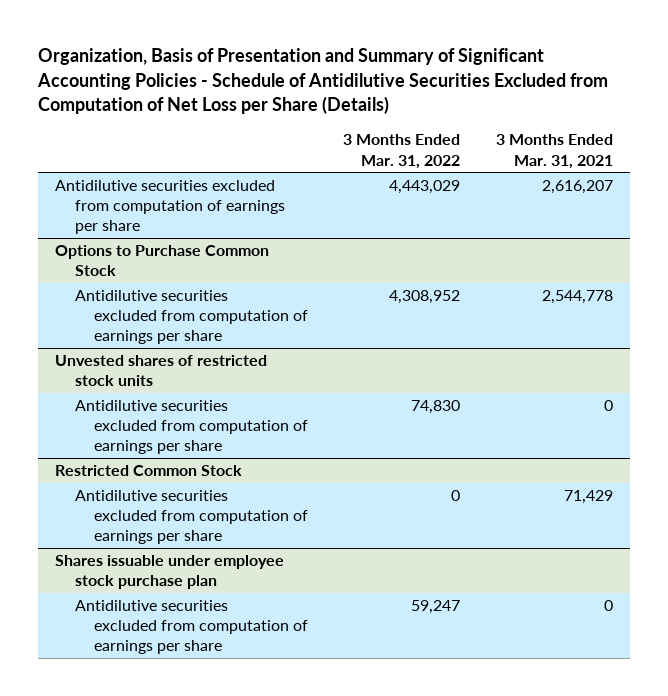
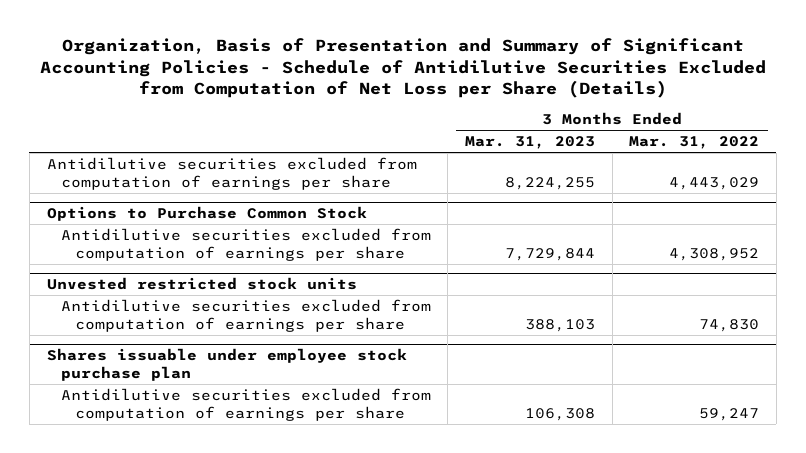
[495,134,613,169] 3 Months Ended Mar. 31, 2021 -> none
none -> [464,136,595,150] Mar. 31, 2023
[55,355,268,387] Unvested shares of restricted stock units -> [46,276,357,290] Unvested restricted stock units
[55,465,243,477] Restricted Common Stock -> none
[74,490,309,545] Antidilutive securities excluded from computation of earnings per share -> none

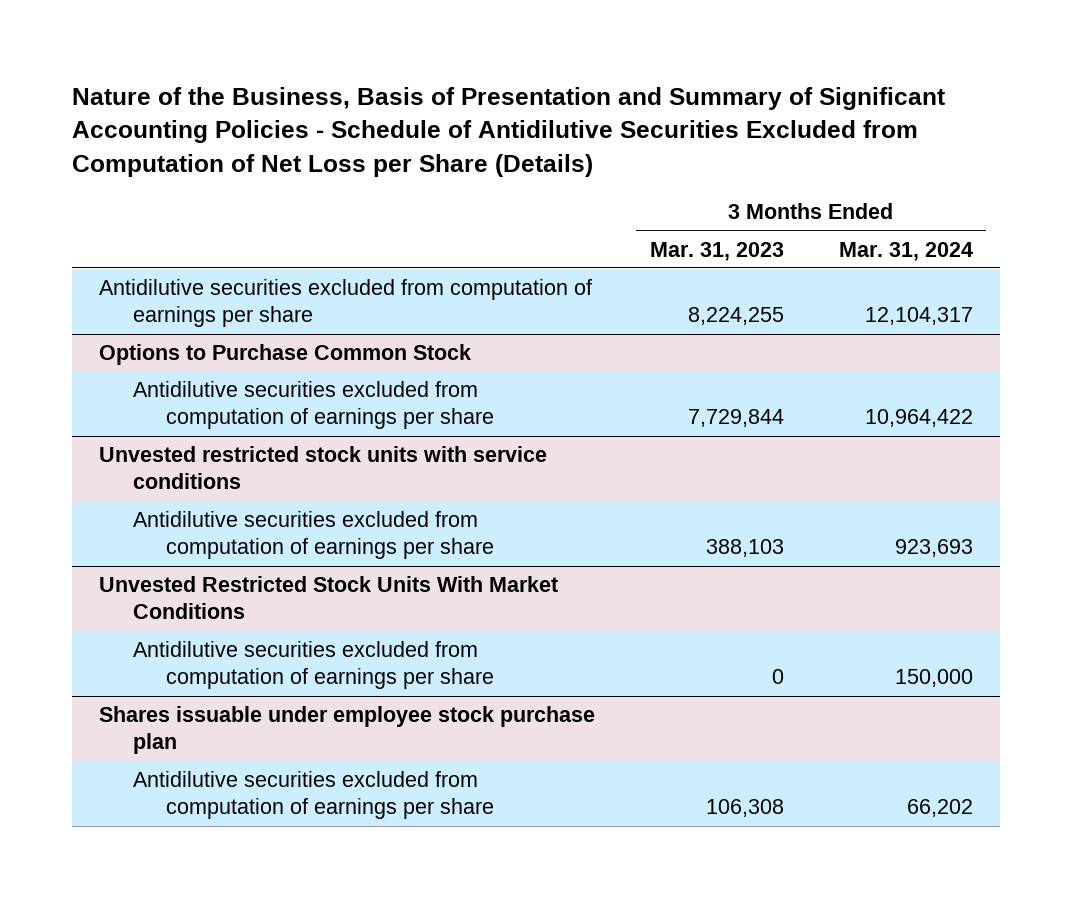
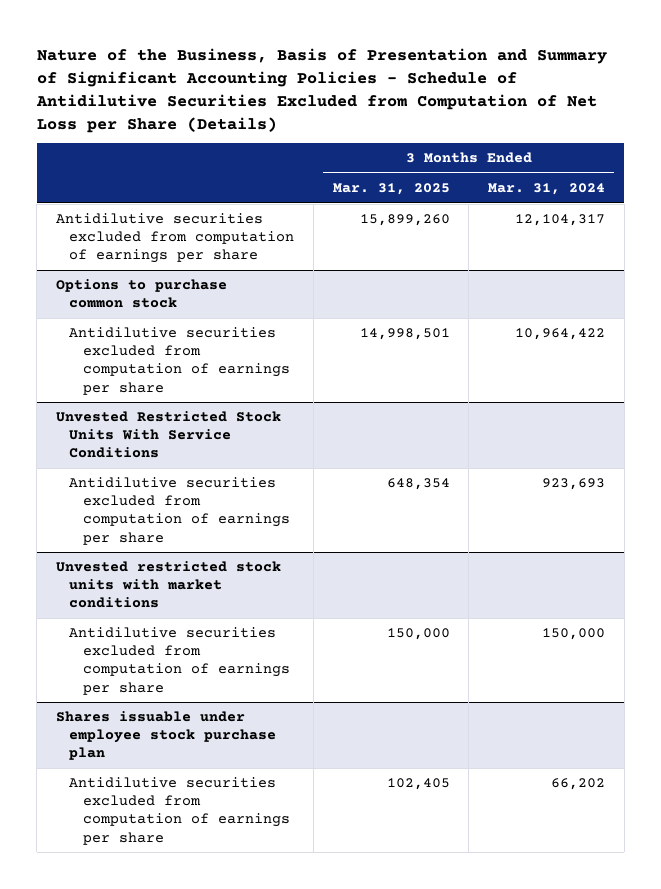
[649,241,784,261] Mar. 31, 2023 -> none
none -> [332,183,450,196] Mar. 31, 2025
[99,344,472,366] Options to Purchase Common Stock -> [55,279,227,309] Options to purchase common stock
[99,446,548,490] Unvested restricted stock units with service conditions -> [55,411,281,459] Unvested Restricted Stock Units With Service Conditions
[99,576,559,620] Unvested Restricted Stock Units With Market Conditions -> [55,561,281,609] Unvested restricted stock units with market conditions

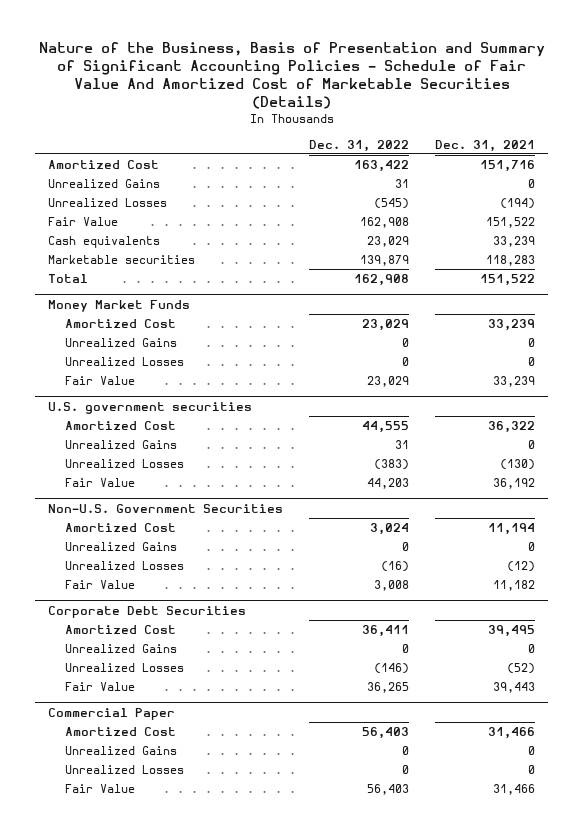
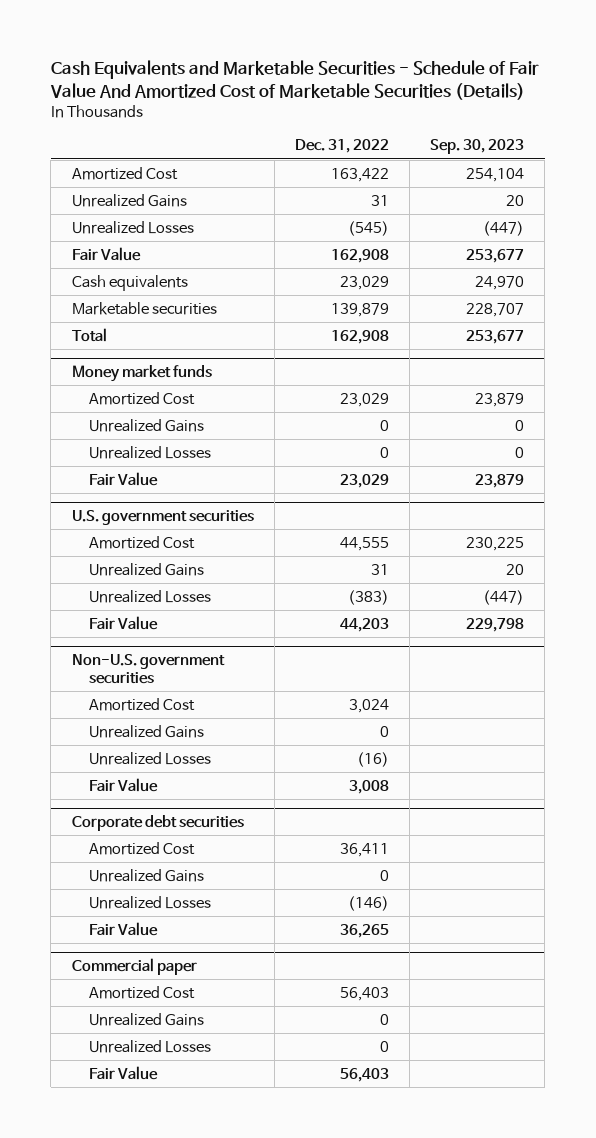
[38,42,545,110] Nature of the Business, Basis of Presentation and Summary of Significant Accounting Policies - Schedule of Fair Value And Amortized Cost of Marketable Securities (Details) -> [49,59,539,100] Cash Equivalents and Marketable Securities - Schedule of Fair Value And Amortized Cost of Marketable Securities (Details)
[435,139,536,152] Dec. 31, 2021 -> none
none -> [430,139,525,155] Sep. 30, 2023
[48,299,191,312] Money Market Funds -> [71,365,212,383] Money market funds
[48,503,284,513] Non-U.S. Government Securities -> [71,654,225,685] Non-U.S. government securities
[48,605,247,618] Corporate Debt Securities -> [71,815,244,832] Corporate debt securities
[48,707,176,720] Commercial Paper -> [71,958,197,976] Commercial paper

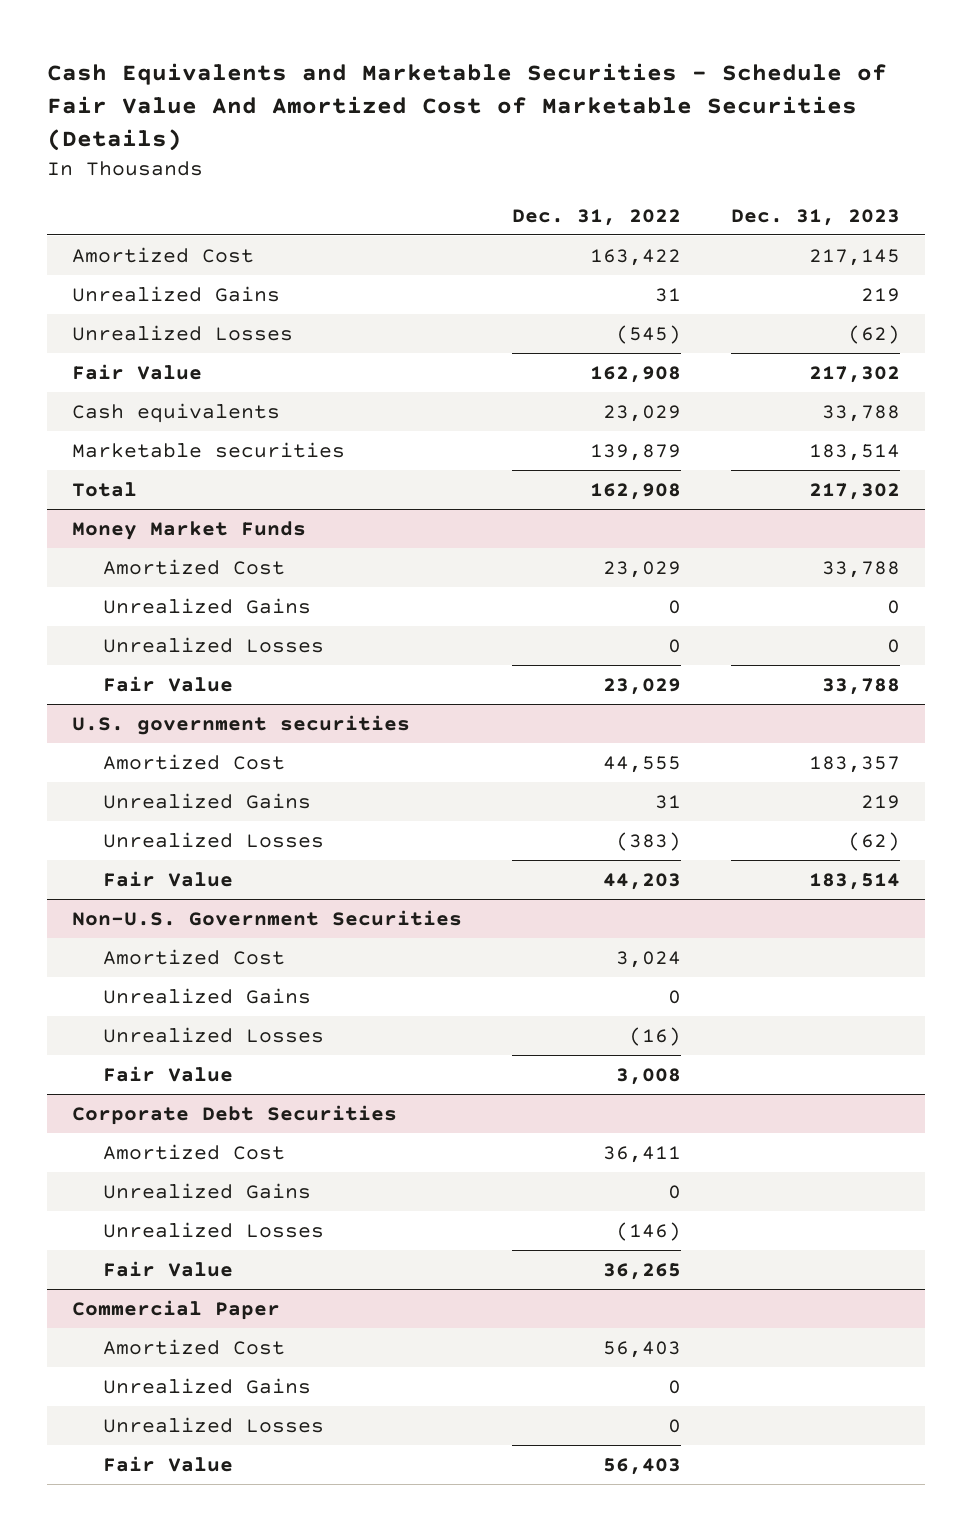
[430,139,525,155] Sep. 30, 2023 -> none
none -> [730,208,900,226] Dec. 31, 2023
[71,365,212,383] Money market funds -> [71,520,306,540] Money Market Funds
[71,654,225,685] Non-U.S. government securities -> [71,909,462,926] Non-U.S. Government Securities
[71,815,244,832] Corporate debt securities -> [71,1104,397,1125] Corporate Debt Securities
[71,958,197,976] Commercial paper -> [71,1299,280,1320] Commercial Paper

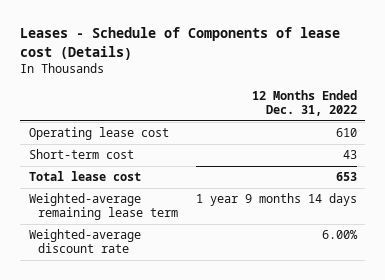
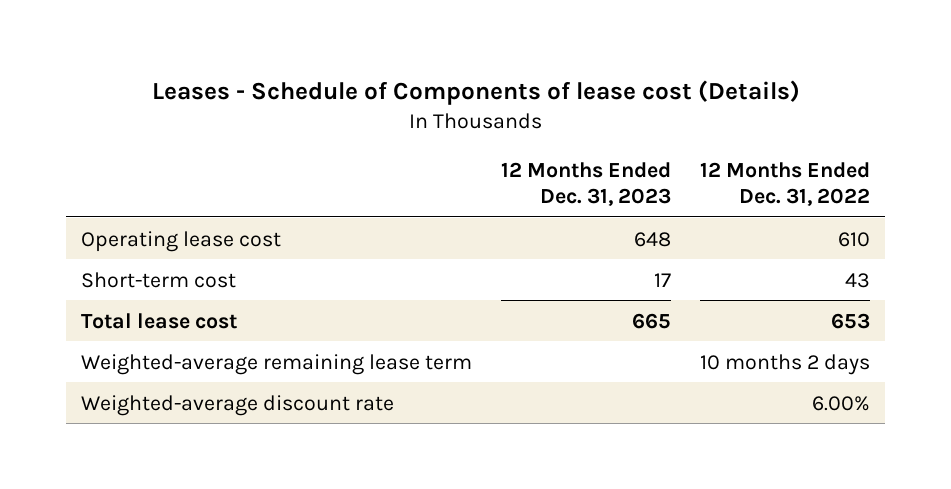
none -> [501,162,672,206] 12 Months Ended Dec. 31, 2023
[195,193,357,207] 1 year 9 months 14 days -> [700,353,871,375] 10 months 2 days

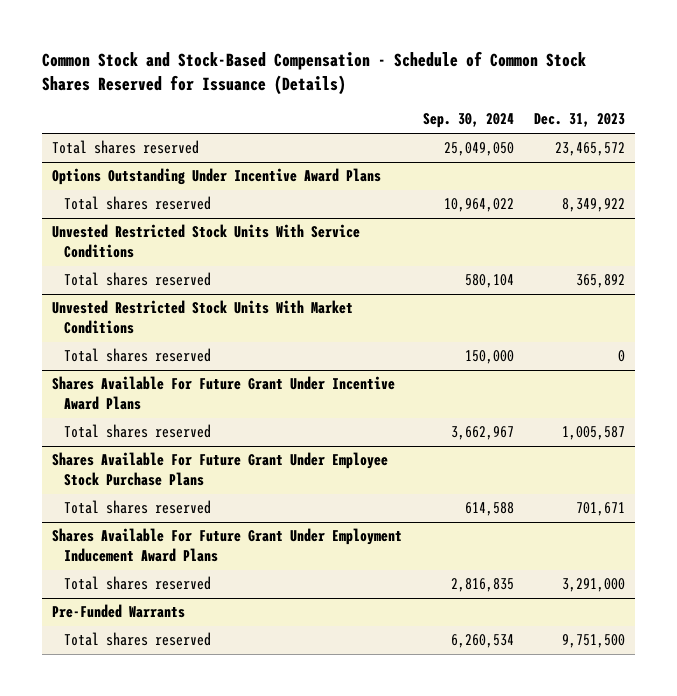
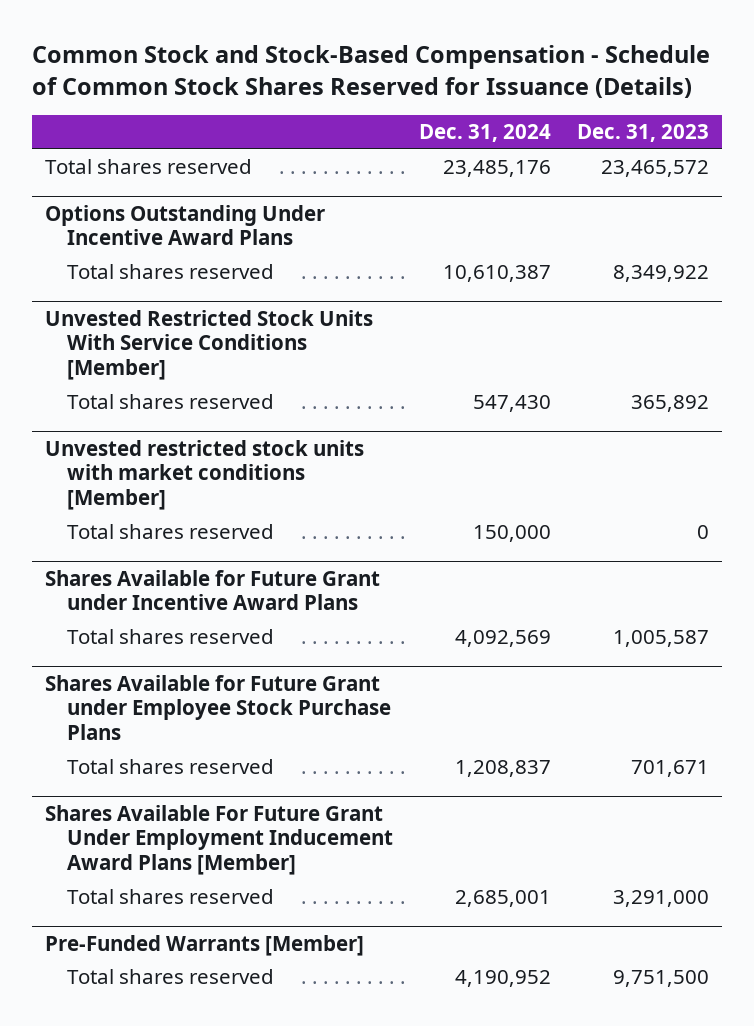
[422,113,514,129] Sep. 30, 2024 -> none
none -> [418,124,551,143] Dec. 31, 2024
[52,224,361,258] Unvested Restricted Stock Units With Service Conditions -> [44,309,373,381] Unvested Restricted Stock Units With Service Conditions [Member]
[52,300,354,334] Unvested Restricted Stock Units With Market Conditions -> [44,439,364,511] Unvested restricted stock units with market conditions [Member]
[52,376,396,410] Shares Available For Future Grant Under Incentive Award Plans -> [44,569,380,611] Shares Available for Future Grant under Incentive Award Plans
[52,452,389,486] Shares Available For Future Grant Under Employee Stock Purchase Plans -> [44,674,391,741] Shares Available for Future Grant under Employee Stock Purchase Plans
[52,528,403,562] Shares Available For Future Grant Under Employment Inducement Award Plans -> [44,804,393,876] Shares Available For Future Grant Under Employment Inducement Award Plans [Member]
[52,604,186,619] Pre-Funded Warrants -> [44,934,364,956] Pre-Funded Warrants [Member]

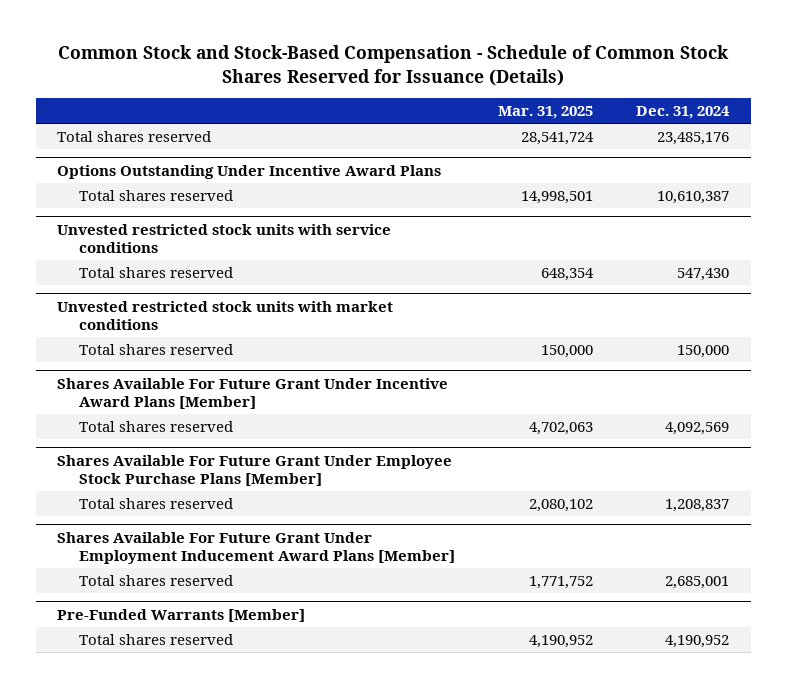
[577,124,710,143] Dec. 31, 2023 -> none
none -> [498,106,594,120] Mar. 31, 2025
[44,309,373,381] Unvested Restricted Stock Units With Service Conditions [Member] -> [57,223,392,253] Unvested restricted stock units with service conditions
[44,439,364,511] Unvested restricted stock units with market conditions [Member] -> [57,300,394,330] Unvested restricted stock units with market conditions
[44,569,380,611] Shares Available for Future Grant under Incentive Award Plans -> [57,377,449,409] Shares Available For Future Grant Under Incentive Award Plans [Member]
[44,674,391,741] Shares Available for Future Grant under Employee Stock Purchase Plans -> [57,454,453,486] Shares Available For Future Grant Under Employee Stock Purchase Plans [Member]

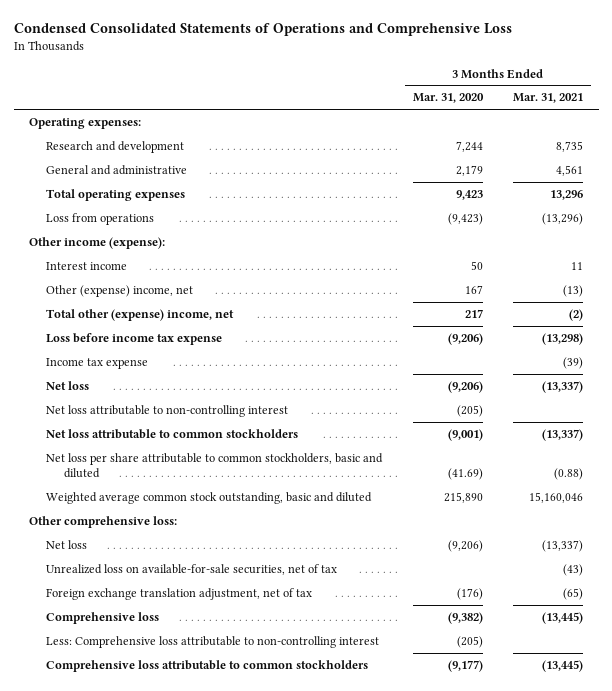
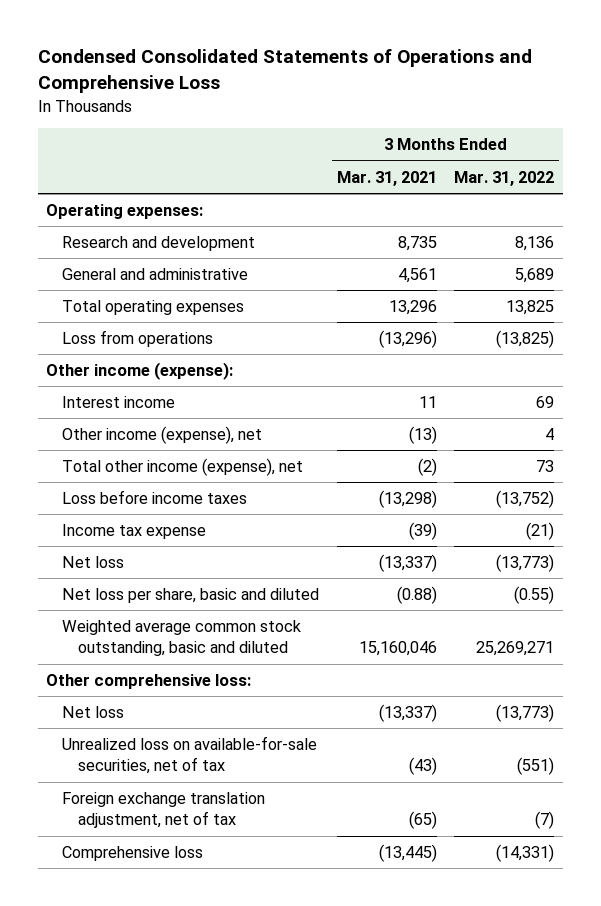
[412,93,484,104] Mar. 31, 2020 -> none
none -> [454,170,555,186] Mar. 31, 2022
[46,284,194,297] Other (expense) income, net -> [62,426,263,445] Other income (expense), net
[46,308,235,321] Total other (expense) income, net -> [62,458,304,477] Total other income (expense), net
[46,332,223,345] Loss before income tax expense -> [62,490,248,505] Loss before income taxes
[46,404,289,417] Net loss attributable to non-controlling interest -> none
[46,428,299,439] Net loss attributable to common stockholders -> none
[46,452,384,479] Net loss per share attributable to common stockholders, basic and diluted -> [62,588,320,604] Net loss per share, basic and diluted
[46,635,380,648] Less: Comprehensive loss attributable to non-controlling interest -> none
[46,659,369,672] Comprehensive loss attributable to common stockholders -> none

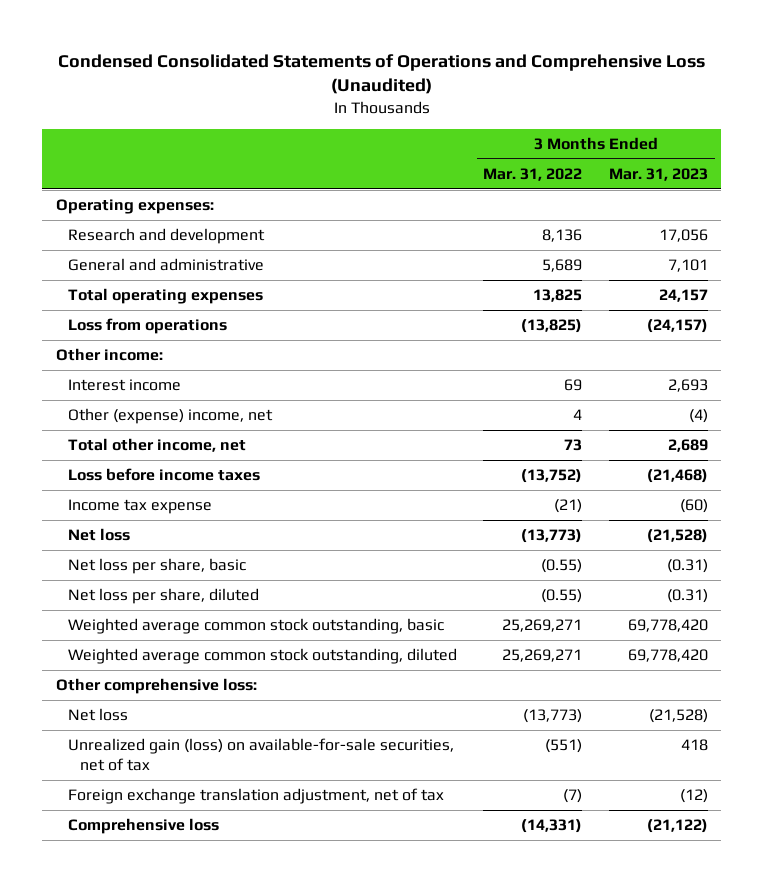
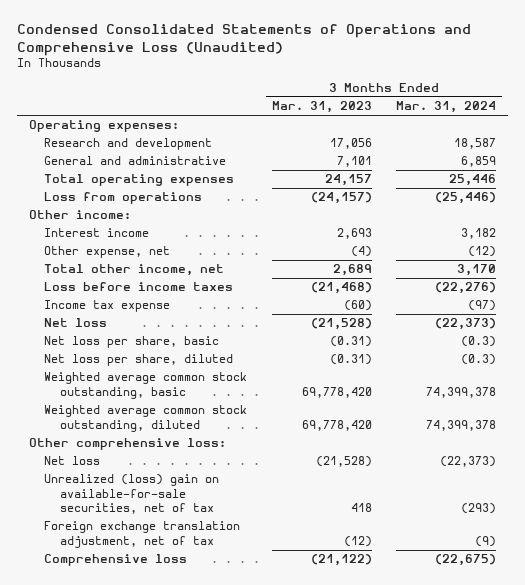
[483,167,583,181] Mar. 31, 2022 -> none
none -> [396,101,497,114] Mar. 31, 2024
[67,408,273,425] Other (expense) income, net -> [44,246,171,259] Other expense, net
[67,738,454,771] Unrealized gain (loss) on available-for-sale securities, net of tax -> [44,474,220,515] Unrealized (loss) gain on available-for-sale securities, net of tax

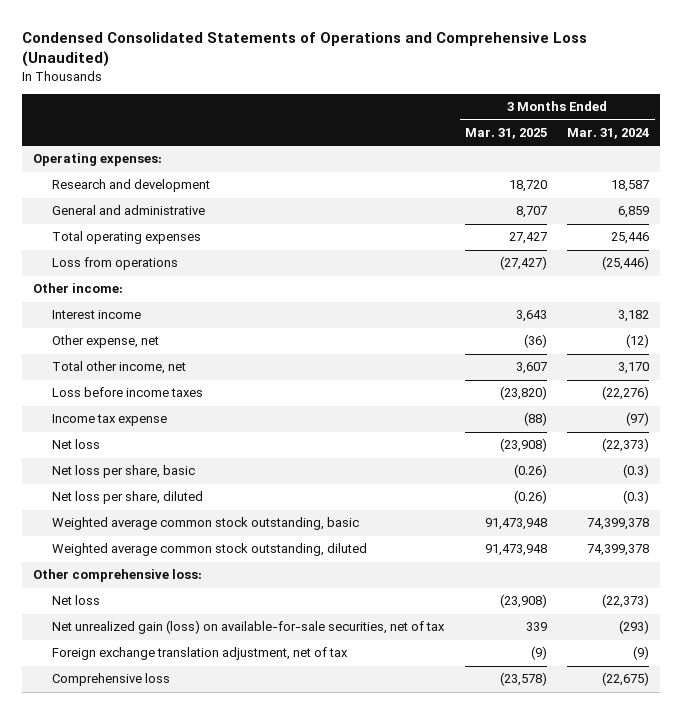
[271,101,372,114] Mar. 31, 2023 -> none
none -> [464,127,547,139] Mar. 31, 2025
[44,474,220,515] Unrealized (loss) gain on available-for-sale securities, net of tax -> [52,620,446,635] Net unrealized gain (loss) on available-for-sale securities, net of tax

